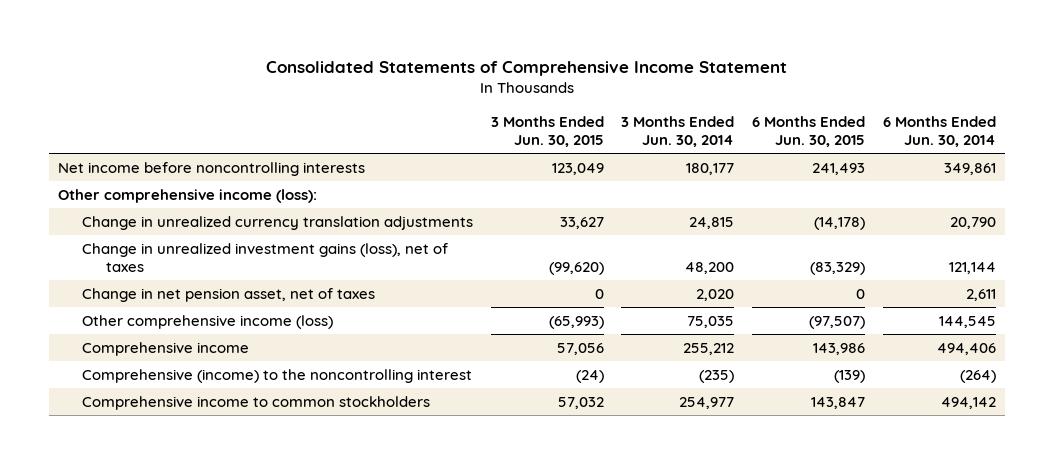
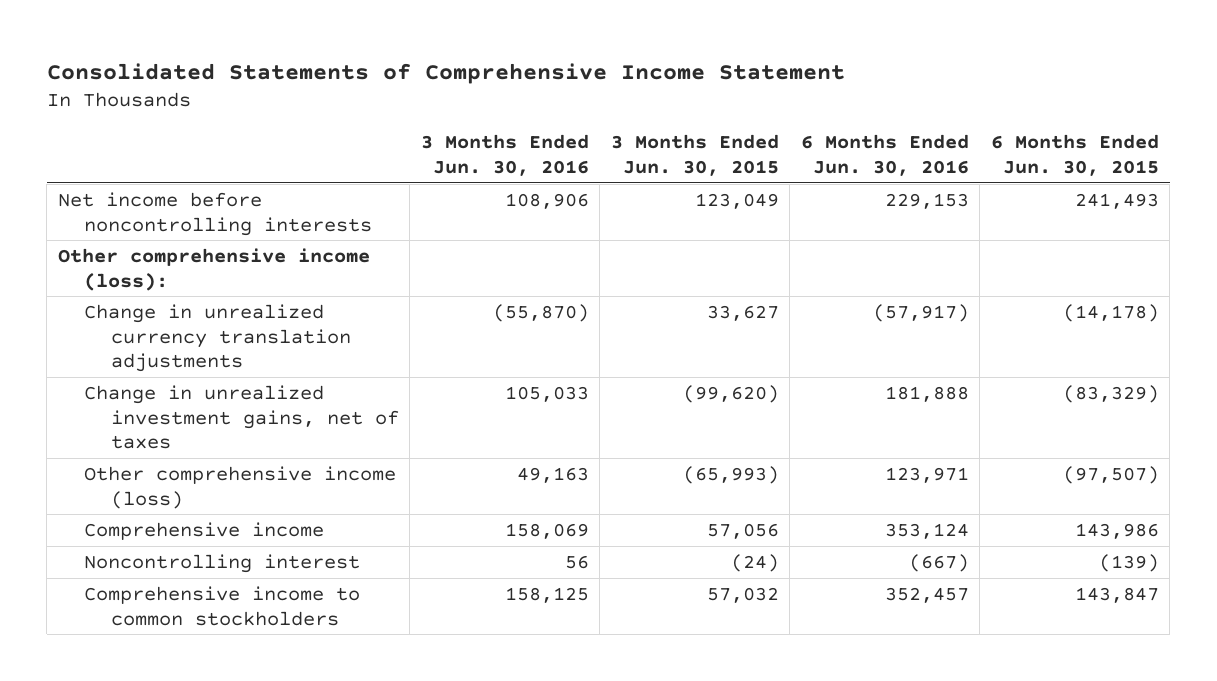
[621,115,735,147] 3 Months Ended Jun. 30, 2014 -> none
[882,115,996,147] 6 Months Ended Jun. 30, 2014 -> none
none -> [420,134,589,176] 3 Months Ended Jun. 30, 2016
none -> [800,134,969,176] 6 Months Ended Jun. 30, 2016
[82,287,376,302] Change in net pension asset, net of taxes -> none
[82,242,449,273] Change in unrealized investment gains (loss), net of taxes -> [84,384,399,450] Change in unrealized investment gains, net of taxes
[82,368,473,383] Comprehensive (income) to the noncontrolling interest -> [84,553,361,573] Noncontrolling interest

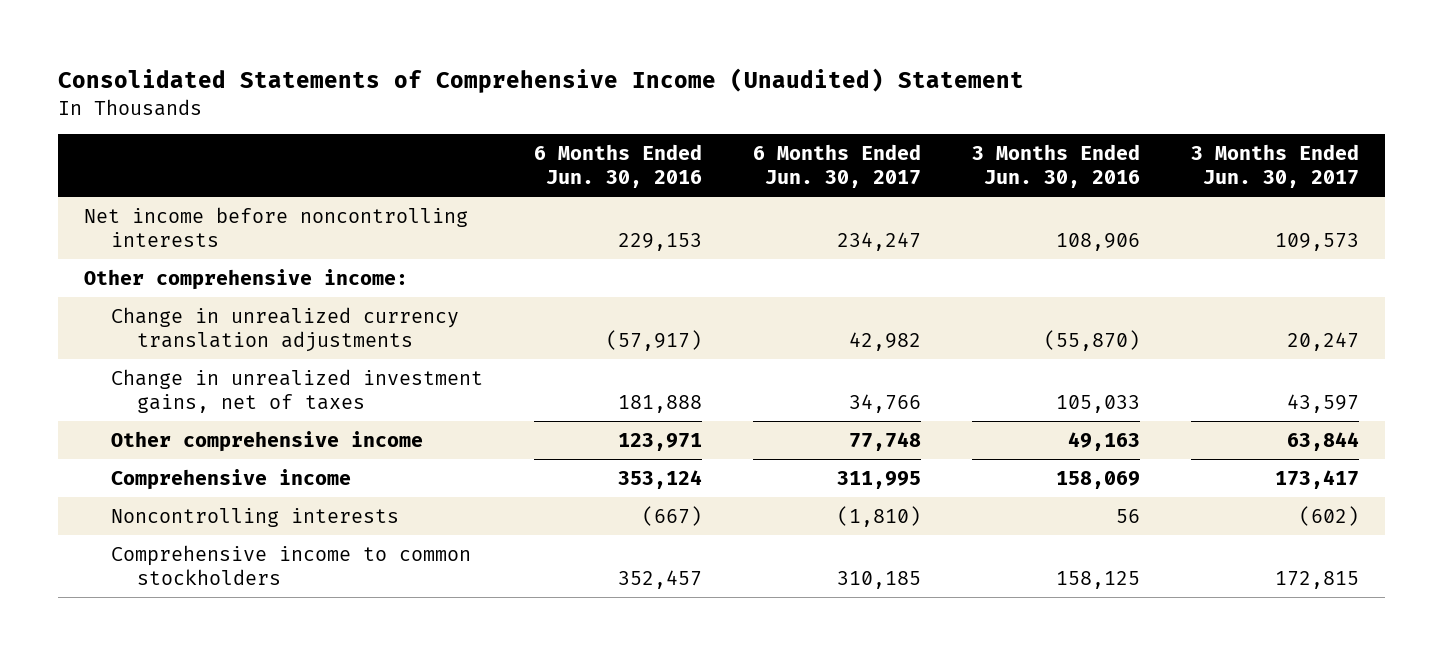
[46,62,845,84] Consolidated Statements of Comprehensive Income Statement -> [58,68,1025,94] Consolidated Statements of Comprehensive Income (Unaudited) Statement
[610,134,779,176] 3 Months Ended Jun. 30, 2015 -> none
[990,134,1159,176] 6 Months Ended Jun. 30, 2015 -> none
none -> [752,143,921,188] 6 Months Ended Jun. 30, 2017
none -> [1191,143,1360,188] 3 Months Ended Jun. 30, 2017
[57,247,370,291] Other comprehensive income (loss): -> [83,268,408,290] Other comprehensive income:
[84,465,397,509] Other comprehensive income (loss) -> [110,430,423,452] Other comprehensive income
[84,553,361,573] Noncontrolling interest -> [110,507,399,527] Noncontrolling interests

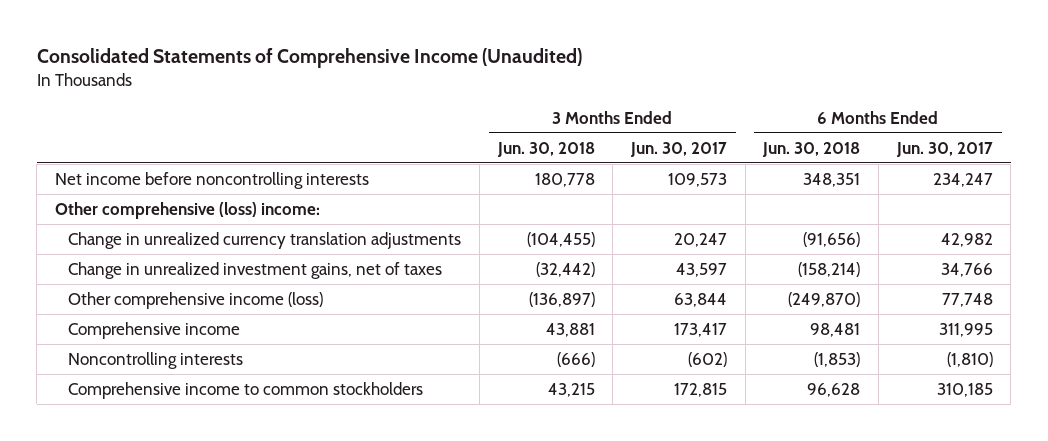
[58,68,1025,94] Consolidated Statements of Comprehensive Income (Unaudited) Statement -> [36,47,582,68] Consolidated Statements of Comprehensive Income (Unaudited)
[533,143,702,188] 6 Months Ended Jun. 30, 2016 -> none
[972,143,1141,188] 3 Months Ended Jun. 30, 2016 -> none
none -> [496,141,595,157] Jun. 30, 2018
none -> [762,141,861,157] Jun. 30, 2018
[83,268,408,290] Other comprehensive income: -> [54,201,320,219] Other comprehensive (loss) income:
[110,430,423,452] Other comprehensive income -> [68,291,324,309] Other comprehensive income (loss)

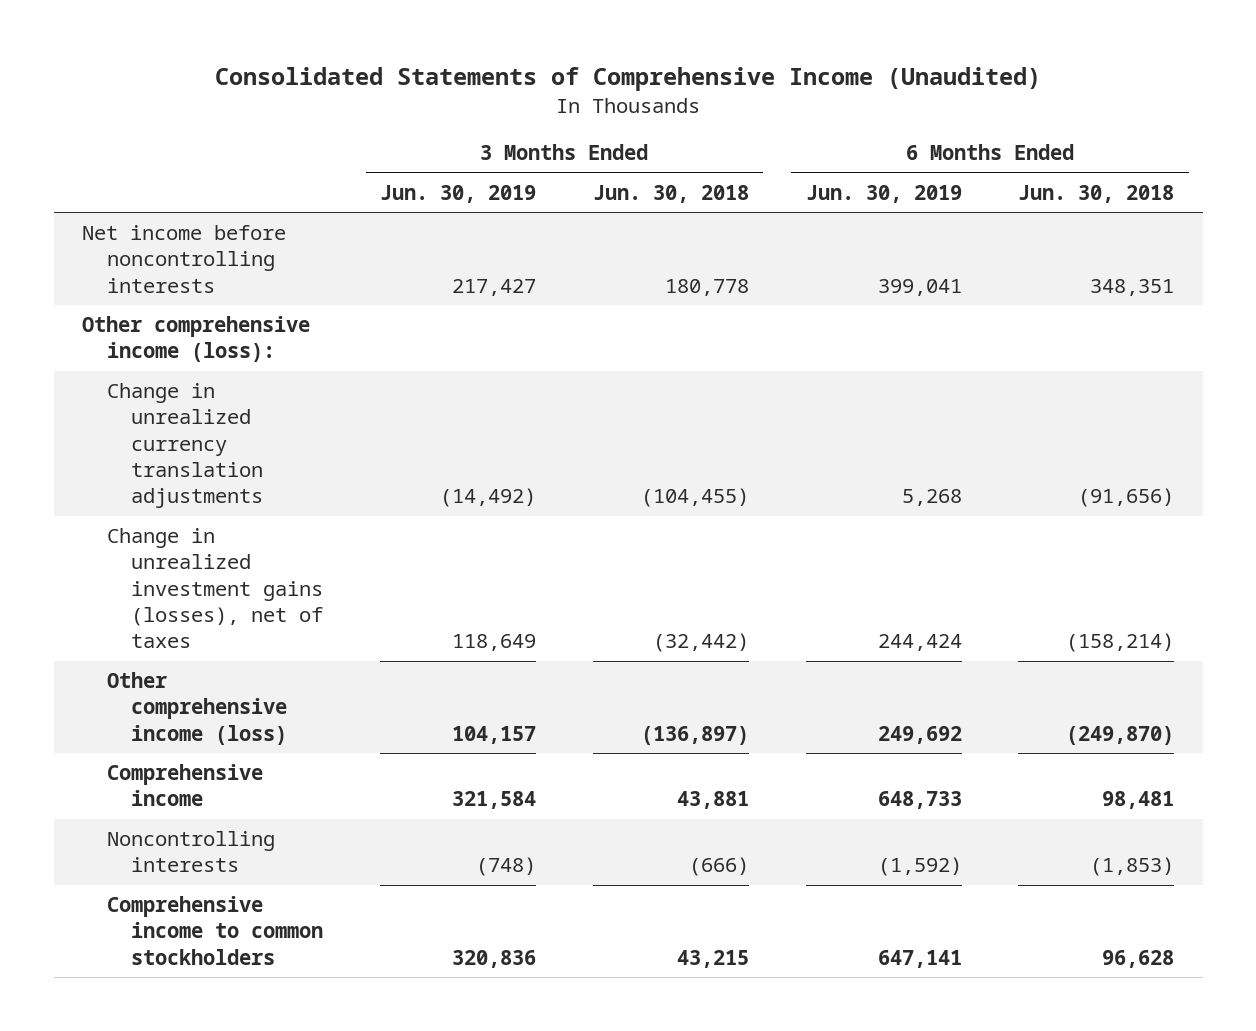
[629,141,727,157] Jun. 30, 2017 -> none
[895,141,993,157] Jun. 30, 2017 -> none
none -> [379,184,536,203] Jun. 30, 2019
none -> [805,184,962,203] Jun. 30, 2019
[54,201,320,219] Other comprehensive (loss) income: -> [82,316,311,363] Other comprehensive income (loss):
[68,261,443,279] Change in unrealized investment gains, net of taxes -> [106,528,324,649] Change in unrealized investment gains (losses), net of taxes

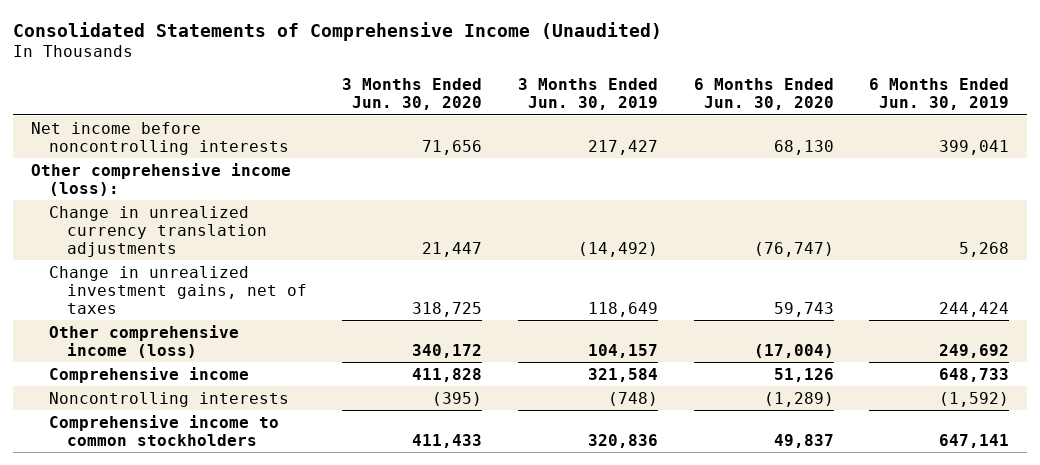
[592,184,749,203] Jun. 30, 2018 -> none
[1018,184,1175,203] Jun. 30, 2018 -> none
none -> [342,78,483,111] 3 Months Ended Jun. 30, 2020
none -> [693,78,834,111] 6 Months Ended Jun. 30, 2020
[106,528,324,649] Change in unrealized investment gains (losses), net of taxes -> [48,265,307,314] Change in unrealized investment gains, net of taxes

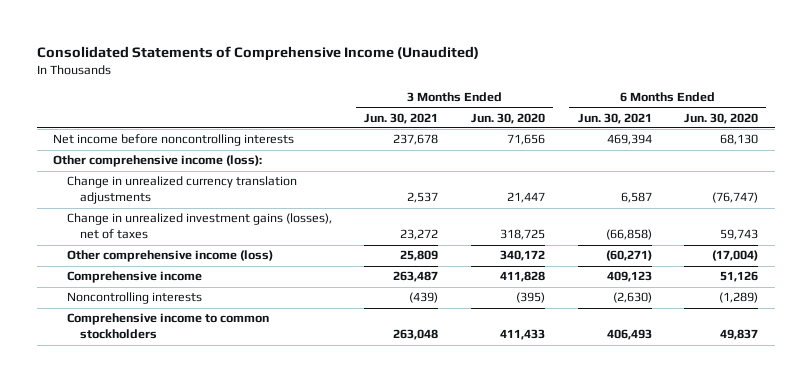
[518,78,659,111] 3 Months Ended Jun. 30, 2019 -> none
[869,78,1010,111] 6 Months Ended Jun. 30, 2019 -> none
none -> [364,112,439,124] Jun. 30, 2021
none -> [577,112,652,124] Jun. 30, 2021
[48,265,307,314] Change in unrealized investment gains, net of taxes -> [66,213,332,240] Change in unrealized investment gains (losses), net of taxes

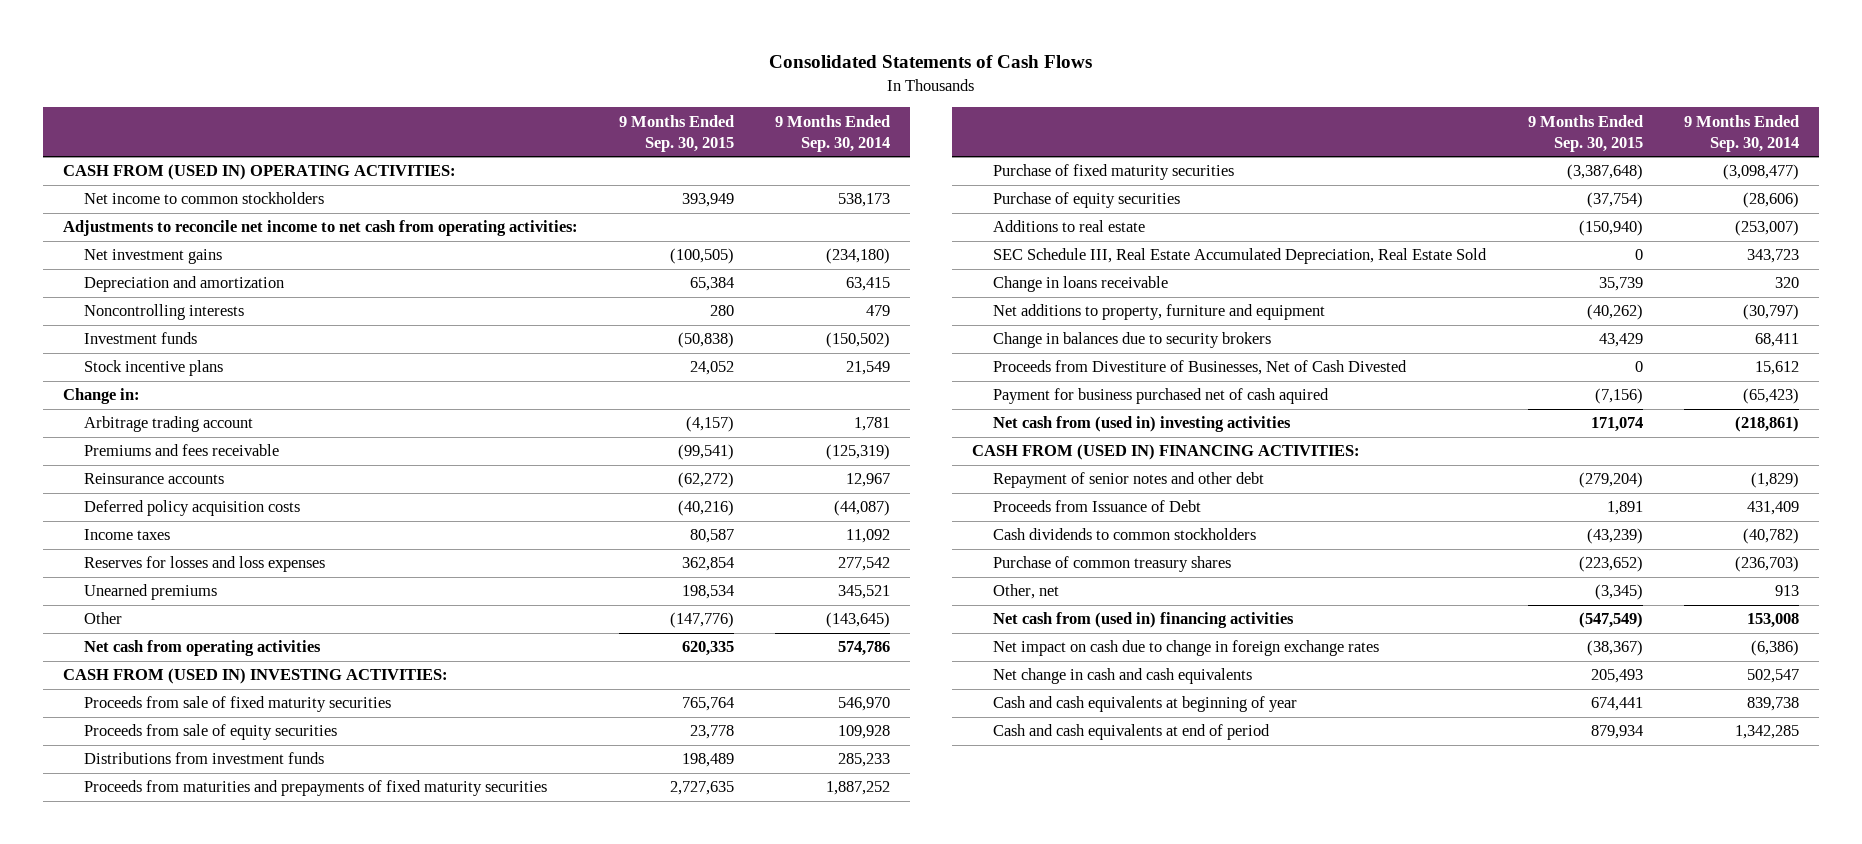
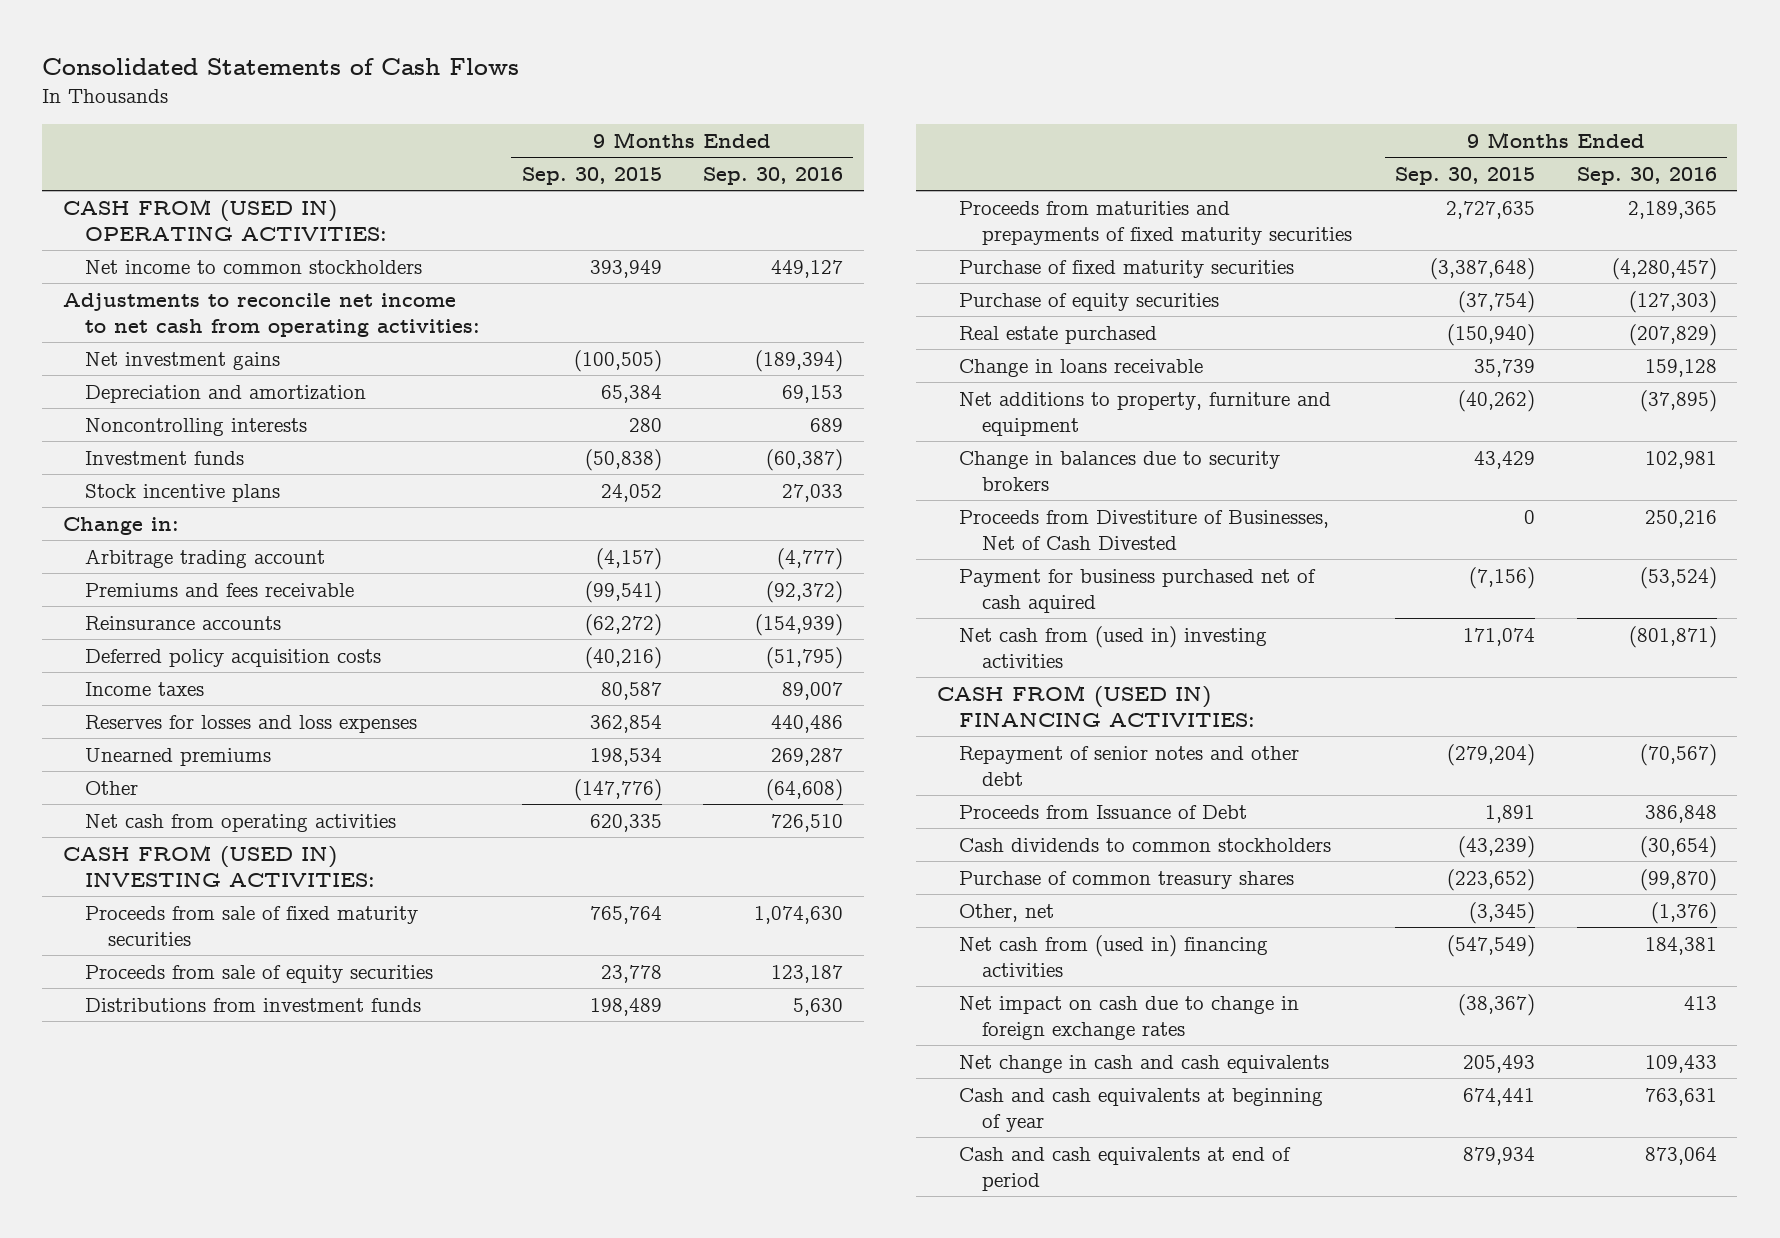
[774,114,890,152] 9 Months Ended Sep. 30, 2014 -> none
none -> [702,167,843,186] Sep. 30, 2016
[993,248,1488,265] SEC Schedule III, Real Estate Accumulated Depreciation, Real Estate Sold -> none
[993,220,1146,233] Additions to real estate -> [959,325,1158,344] Real estate purchased

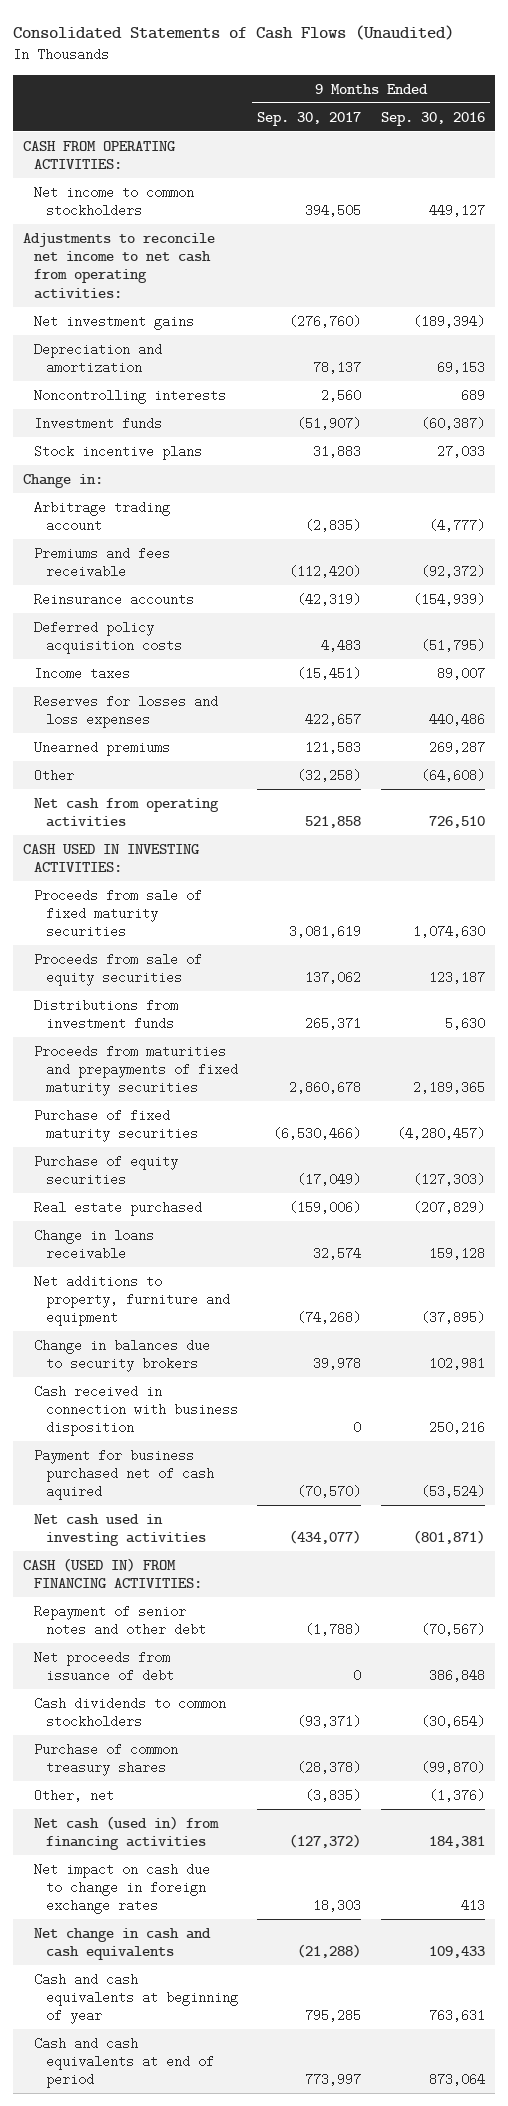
[42,57,520,75] Consolidated Statements of Cash Flows -> [13,25,455,41] Consolidated Statements of Cash Flows (Unaudited)
[521,167,662,186] Sep. 30, 2015 -> none
none -> [257,111,362,126] Sep. 30, 2017
[62,198,388,242] CASH FROM (USED IN) OPERATING ACTIVITIES: -> [23,140,176,170] CASH FROM OPERATING ACTIVITIES:
[62,844,376,888] CASH FROM (USED IN) INVESTING ACTIVITIES: -> [23,843,200,873] CASH USED IN INVESTING ACTIVITIES:
[959,509,1330,551] Proceeds from Divestiture of Businesses, Net of Cash Divested -> [34,1384,238,1437] Cash received in connection with business disposition
[959,625,1268,669] Net cash from (used in) investing activities -> [34,1513,206,1547] Net cash used in investing activities
[936,684,1256,728] CASH FROM (USED IN) FINANCING ACTIVITIES: -> [23,1557,203,1589] CASH (USED IN) FROM FINANCING ACTIVITIES:
[959,804,1248,819] Proceeds from Issuance of Debt -> [34,1650,174,1683] Net proceeds from issuance of debt
[959,934,1269,978] Net cash from (used in) financing activities -> [34,1815,220,1851] Net cash (used in) from financing activities

